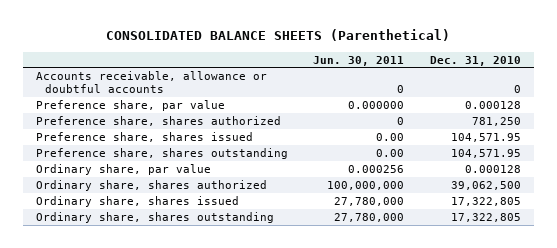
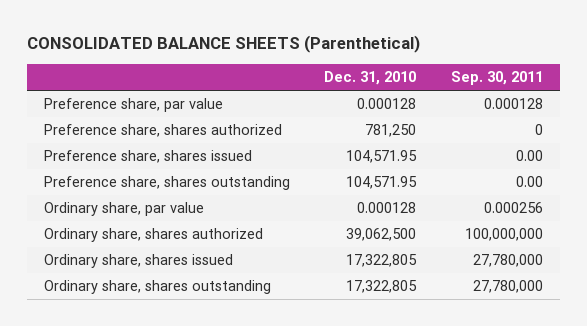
[313,55,405,66] Jun. 30, 2011 -> none
none -> [450,71,543,86] Sep. 30, 2011
[35,71,267,94] Accounts receivable, allowance or doubtful accounts -> none

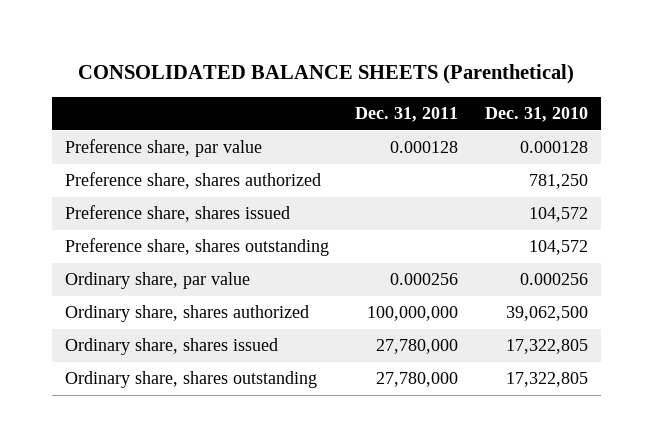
[450,71,543,86] Sep. 30, 2011 -> none
none -> [355,107,459,123] Dec. 31, 2011
[346,150,418,164] 104,571.95 -> [528,207,588,223] 104,572
[346,176,418,190] 104,571.95 -> [528,240,588,256] 104,572
[357,202,417,214] 0.000128 -> [519,273,588,286] 0.000256

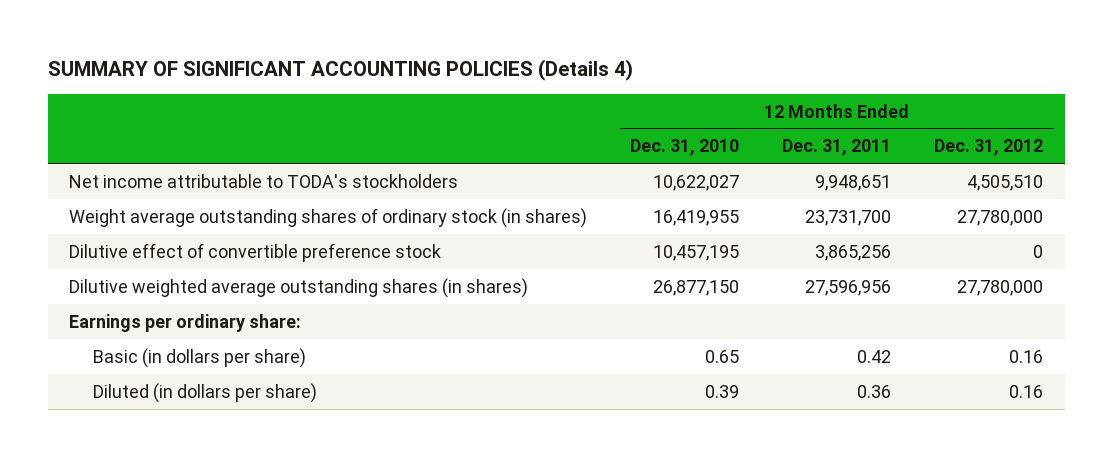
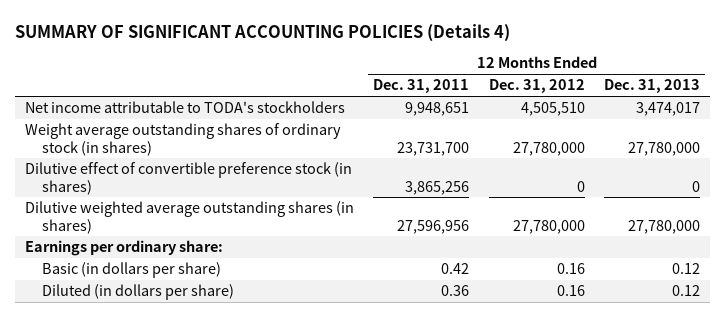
[630,139,740,157] Dec. 31, 2010 -> none
none -> [604,79,701,94] Dec. 31, 2013
[69,242,442,262] Dilutive effect of convertible preference stock -> [24,162,352,195] Dilutive effect of convertible preference stock (in shares)

